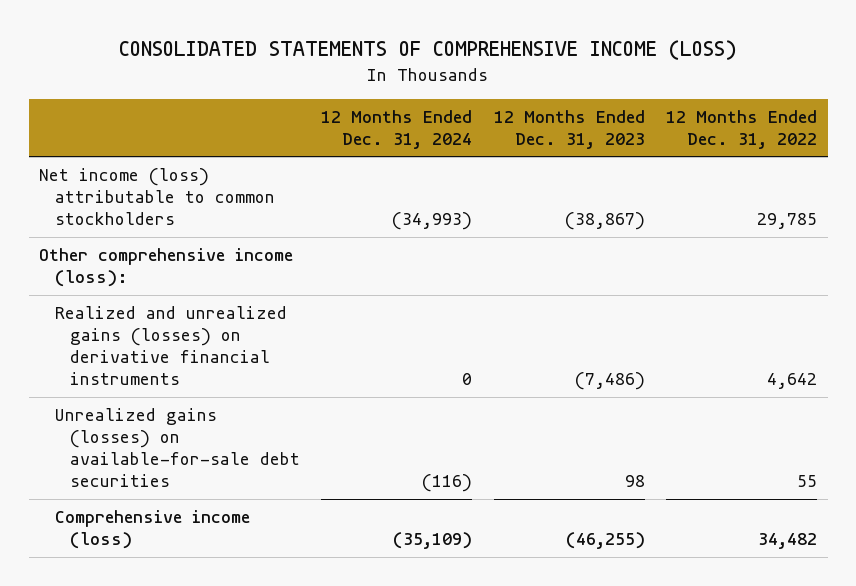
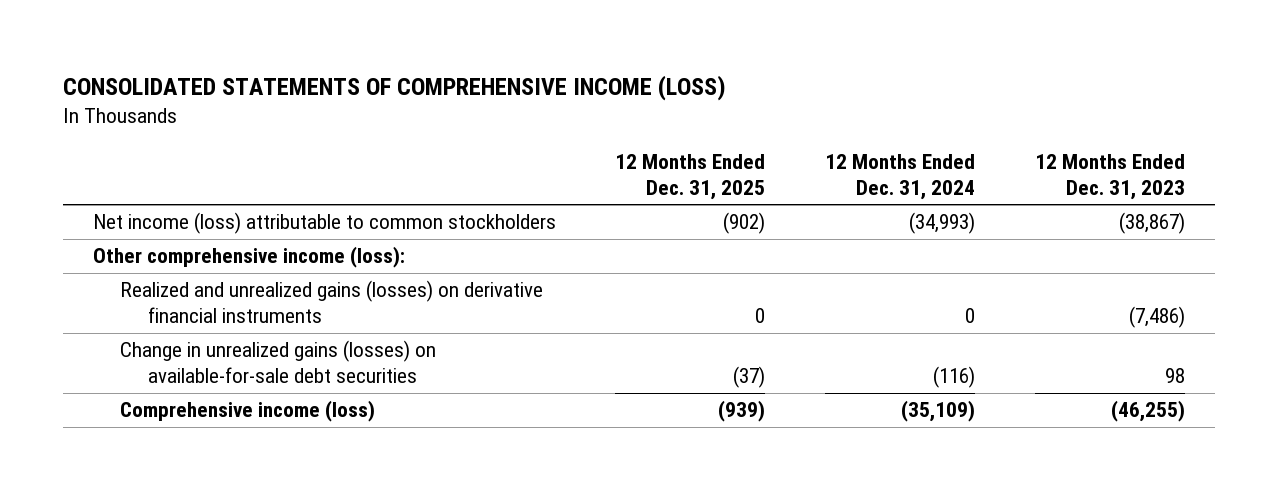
[666,109,818,149] 12 Months Ended Dec. 31, 2022 -> none
none -> [615,153,766,200] 12 Months Ended Dec. 31, 2025
[54,408,301,487] Unrealized gains (losses) on available-for-sale debt securities -> [120,340,437,384] Change in unrealized gains (losses) on available-for-sale debt securities

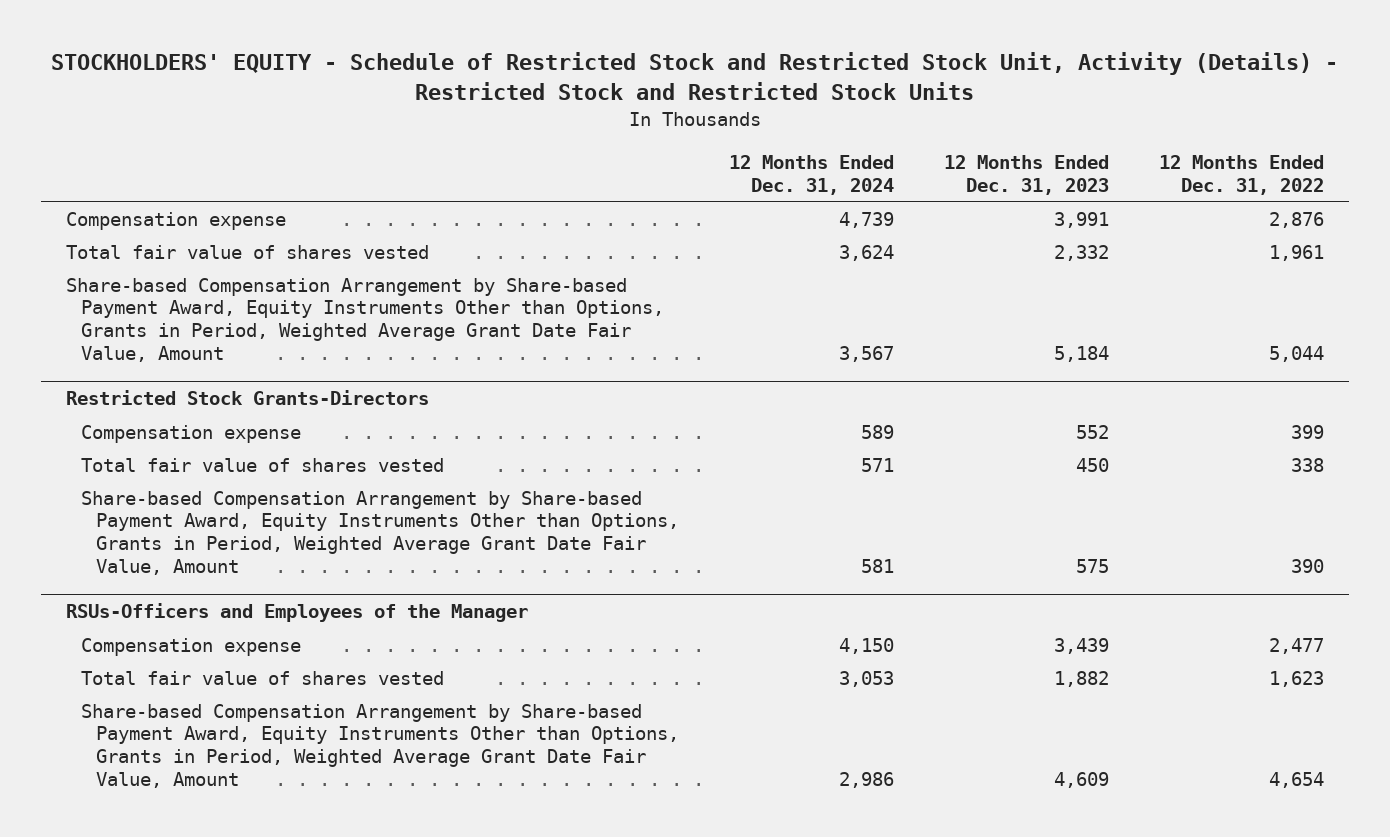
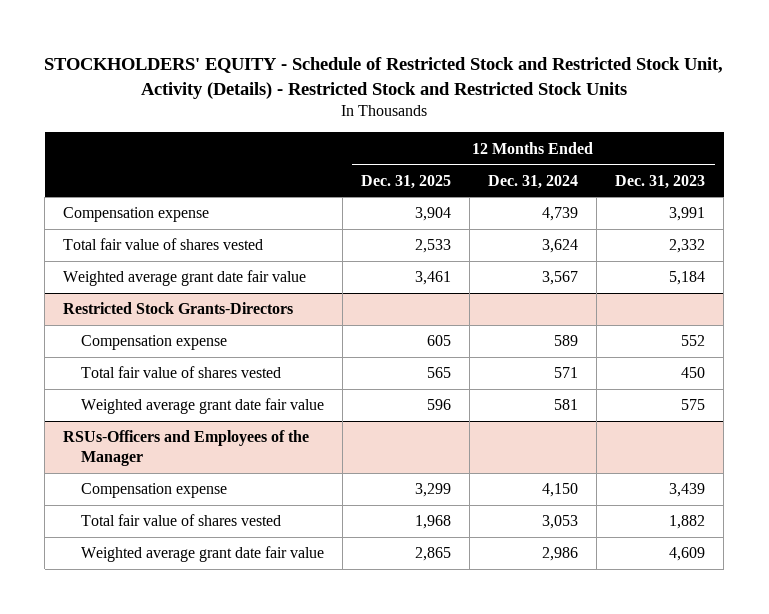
[1159,154,1325,195] 12 Months Ended Dec. 31, 2022 -> none
none -> [361,174,452,189] Dec. 31, 2025
[65,277,664,362] Share-based Compensation Arrangement by Share-based Payment Award, Equity Instruments Other than Options, Grants in Period, Weighted Average Grant Date Fair Value, Amount -> [63,270,307,287] Weighted average grant date fair value
[80,490,680,575] Share-based Compensation Arrangement by Share-based Payment Award, Equity Instruments Other than Options, Grants in Period, Weighted Average Grant Date Fair Value, Amount -> [81,398,325,415] Weighted average grant date fair value
[80,703,680,788] Share-based Compensation Arrangement by Share-based Payment Award, Equity Instruments Other than Options, Grants in Period, Weighted Average Grant Date Fair Value, Amount -> [81,546,325,563] Weighted average grant date fair value

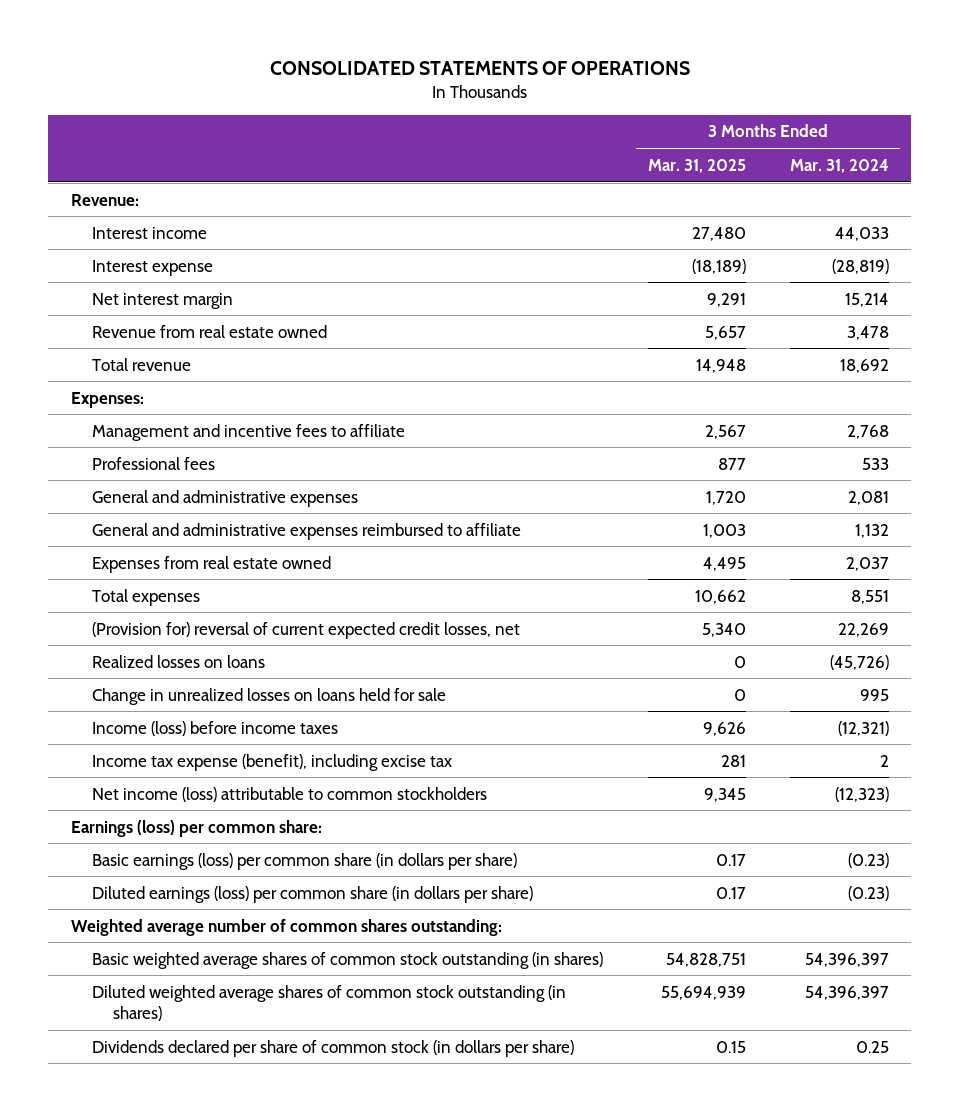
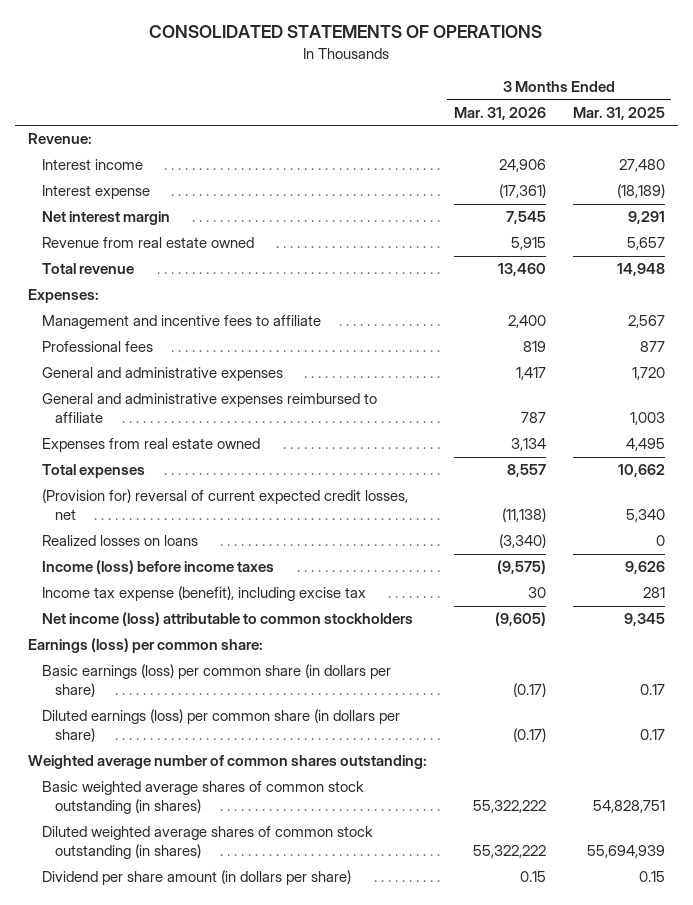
[790,158,890,173] Mar. 31, 2024 -> none
none -> [453,106,546,120] Mar. 31, 2026
[91,687,446,705] Change in unrealized losses on loans held for sale -> none
[91,1039,574,1057] Dividends declared per share of common stock (in dollars per share) -> [41,870,351,886] Dividend per share amount (in dollars per share)

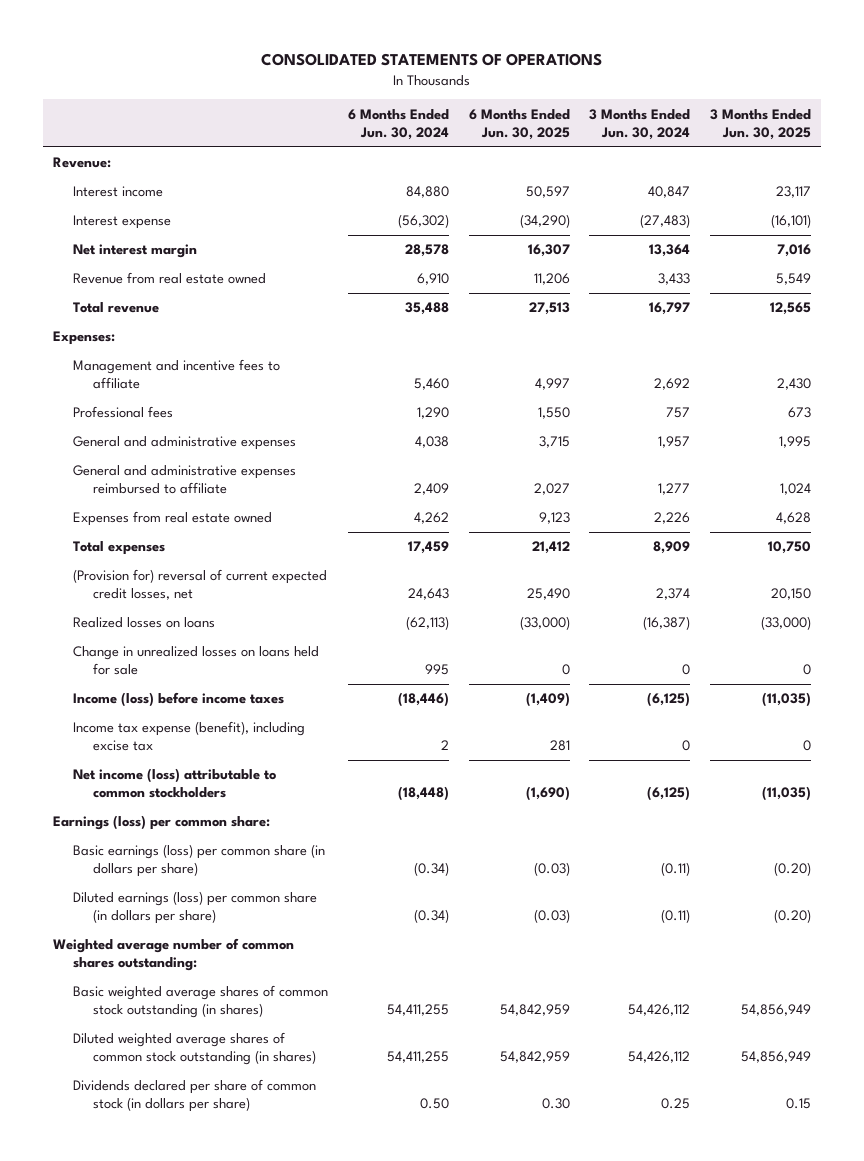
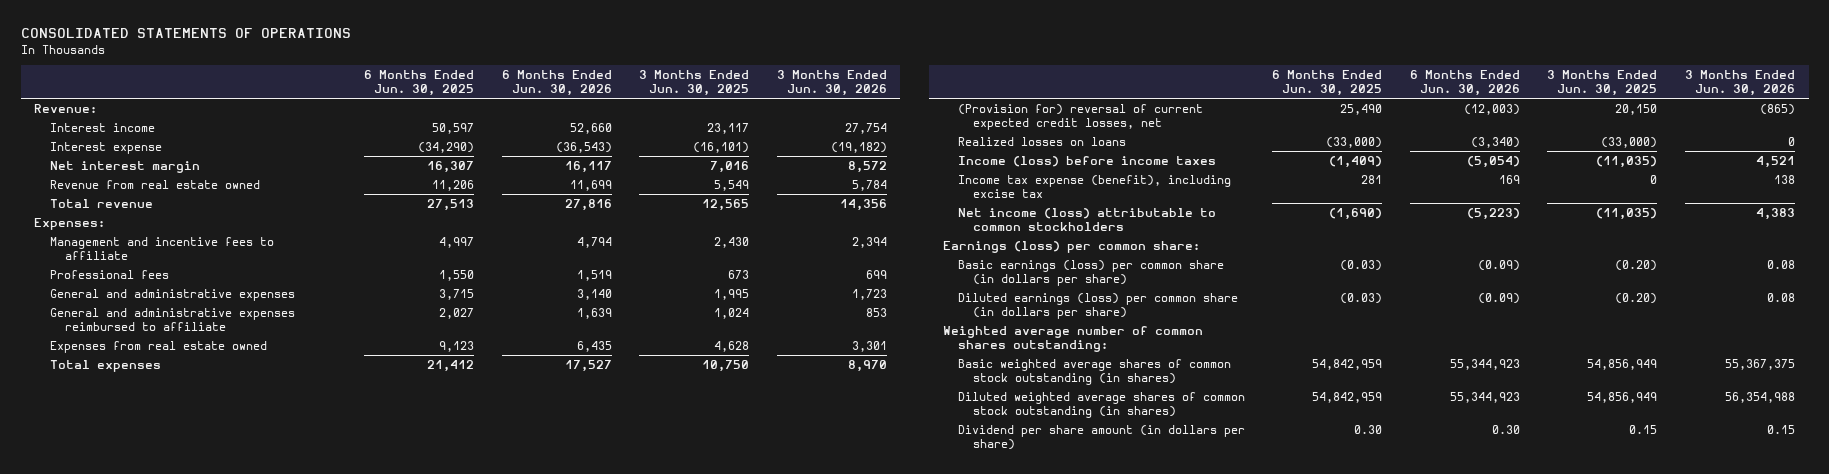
[347,108,449,140] 6 Months Ended Jun. 30, 2024 -> none
[589,108,691,140] 3 Months Ended Jun. 30, 2024 -> none
none -> [501,69,612,97] 6 Months Ended Jun. 30, 2026
none -> [776,69,887,97] 3 Months Ended Jun. 30, 2026
[72,646,319,676] Change in unrealized losses on loans held for sale -> none
[72,1079,316,1113] Dividends declared per share of common stock (in dollars per share) -> [957,424,1245,451] Dividend per share amount (in dollars per share)

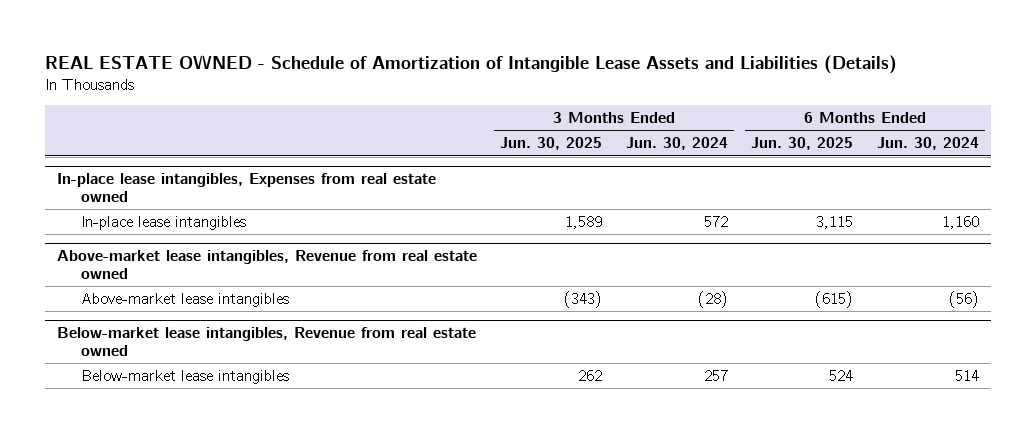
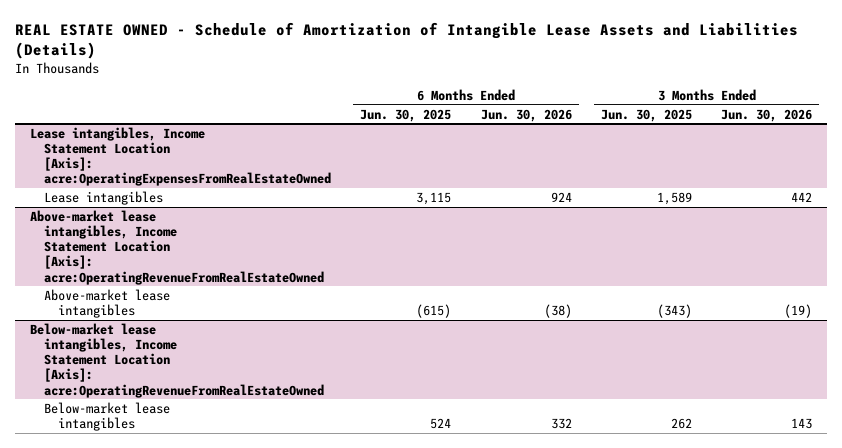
[625,137,728,151] Jun. 30, 2024 -> none
[876,137,979,151] Jun. 30, 2024 -> none
none -> [480,108,572,122] Jun. 30, 2026
none -> [721,108,813,122] Jun. 30, 2026
[56,172,436,203] In-place lease intangibles, Expenses from real estate owned -> none
[56,249,477,280] Above-market lease intangibles, Revenue from real estate owned -> none
none -> [29,126,332,187] Lease intangibles, Income Statement Location [Axis]: acre:OperatingExpensesFromRealEstateOwned
[80,215,246,230] In-place lease intangibles -> [44,190,164,205] Lease intangibles
none -> [29,209,325,285] Above-market lease intangibles, Income Statement Location [Axis]: acre:OperatingRevenueFromRealEstateOwned
[56,326,476,357] Below-market lease intangibles, Revenue from real estate owned -> none
none -> [29,322,325,398] Below-market lease intangibles, Income Statement Location [Axis]: acre:OperatingRevenueFromRealEstateOwned

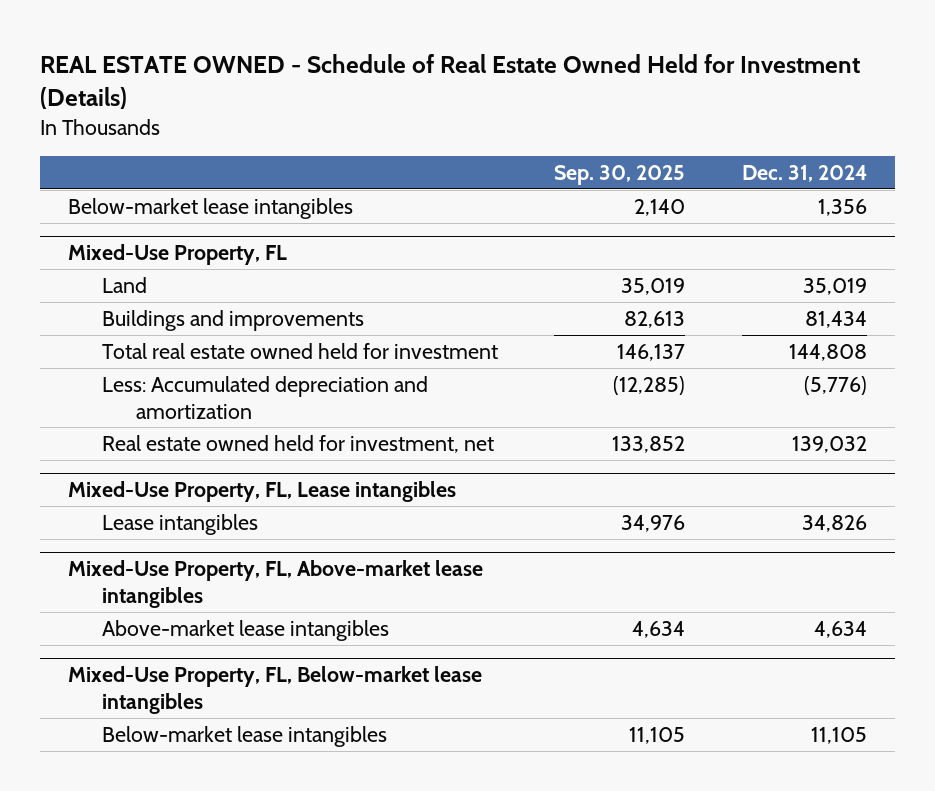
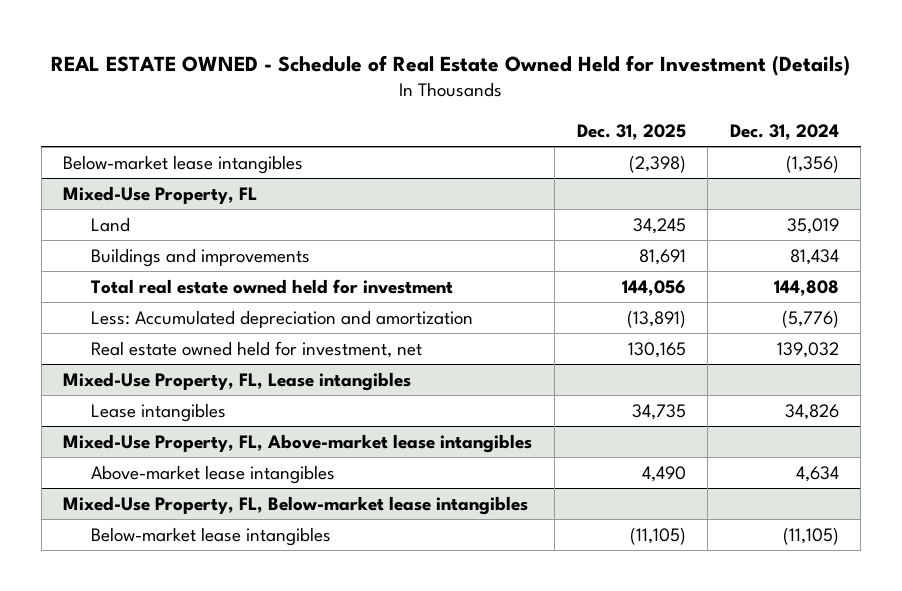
[554,165,686,186] Sep. 30, 2025 -> none
none -> [576,123,686,140] Dec. 31, 2025
[817,198,867,216] 1,356 -> [785,154,839,173] (1,356)
[810,726,867,744] 11,105 -> [782,526,839,545] (11,105)

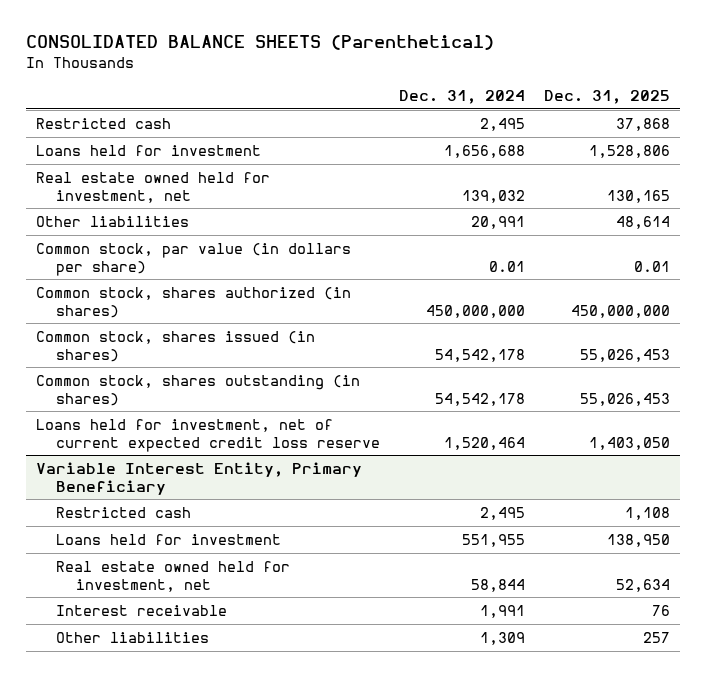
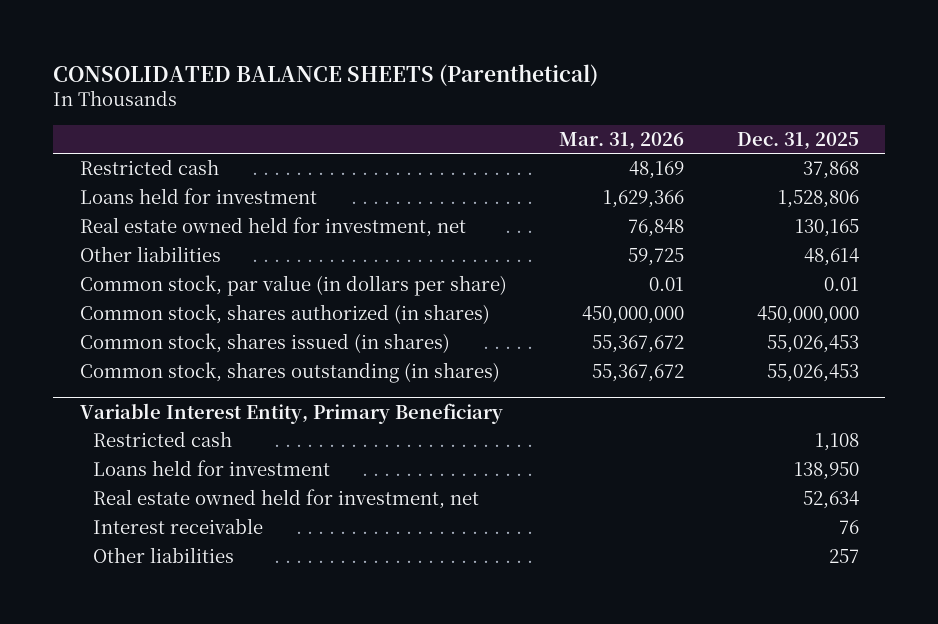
[399,89,526,104] Dec. 31, 2024 -> none
none -> [559,131,685,150] Mar. 31, 2026
[35,418,380,452] Loans held for investment, net of current expected credit loss reserve -> none

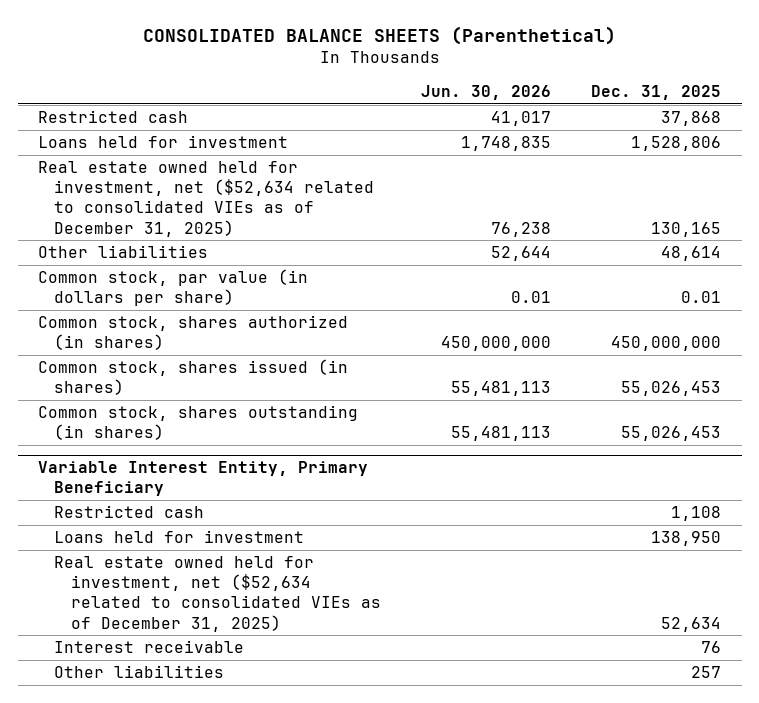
[559,131,685,150] Mar. 31, 2026 -> none
none -> [421,85,552,101] Jun. 30, 2026
[79,216,466,237] Real estate owned held for investment, net -> [37,161,375,237] Real estate owned held for investment, net ($52,634 related to consolidated VIEs as of December 31, 2025)
[92,488,479,509] Real estate owned held for investment, net -> [54,556,381,632] Real estate owned held for investment, net ($52,634 related to consolidated VIEs as of December 31, 2025)

